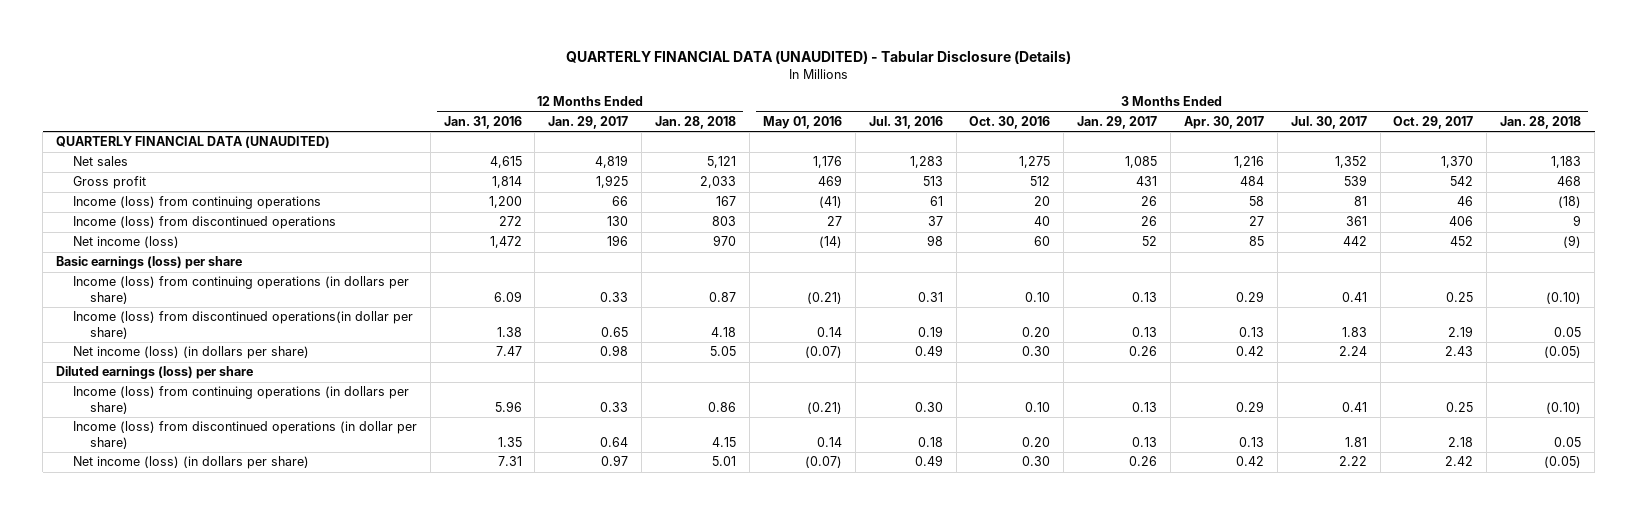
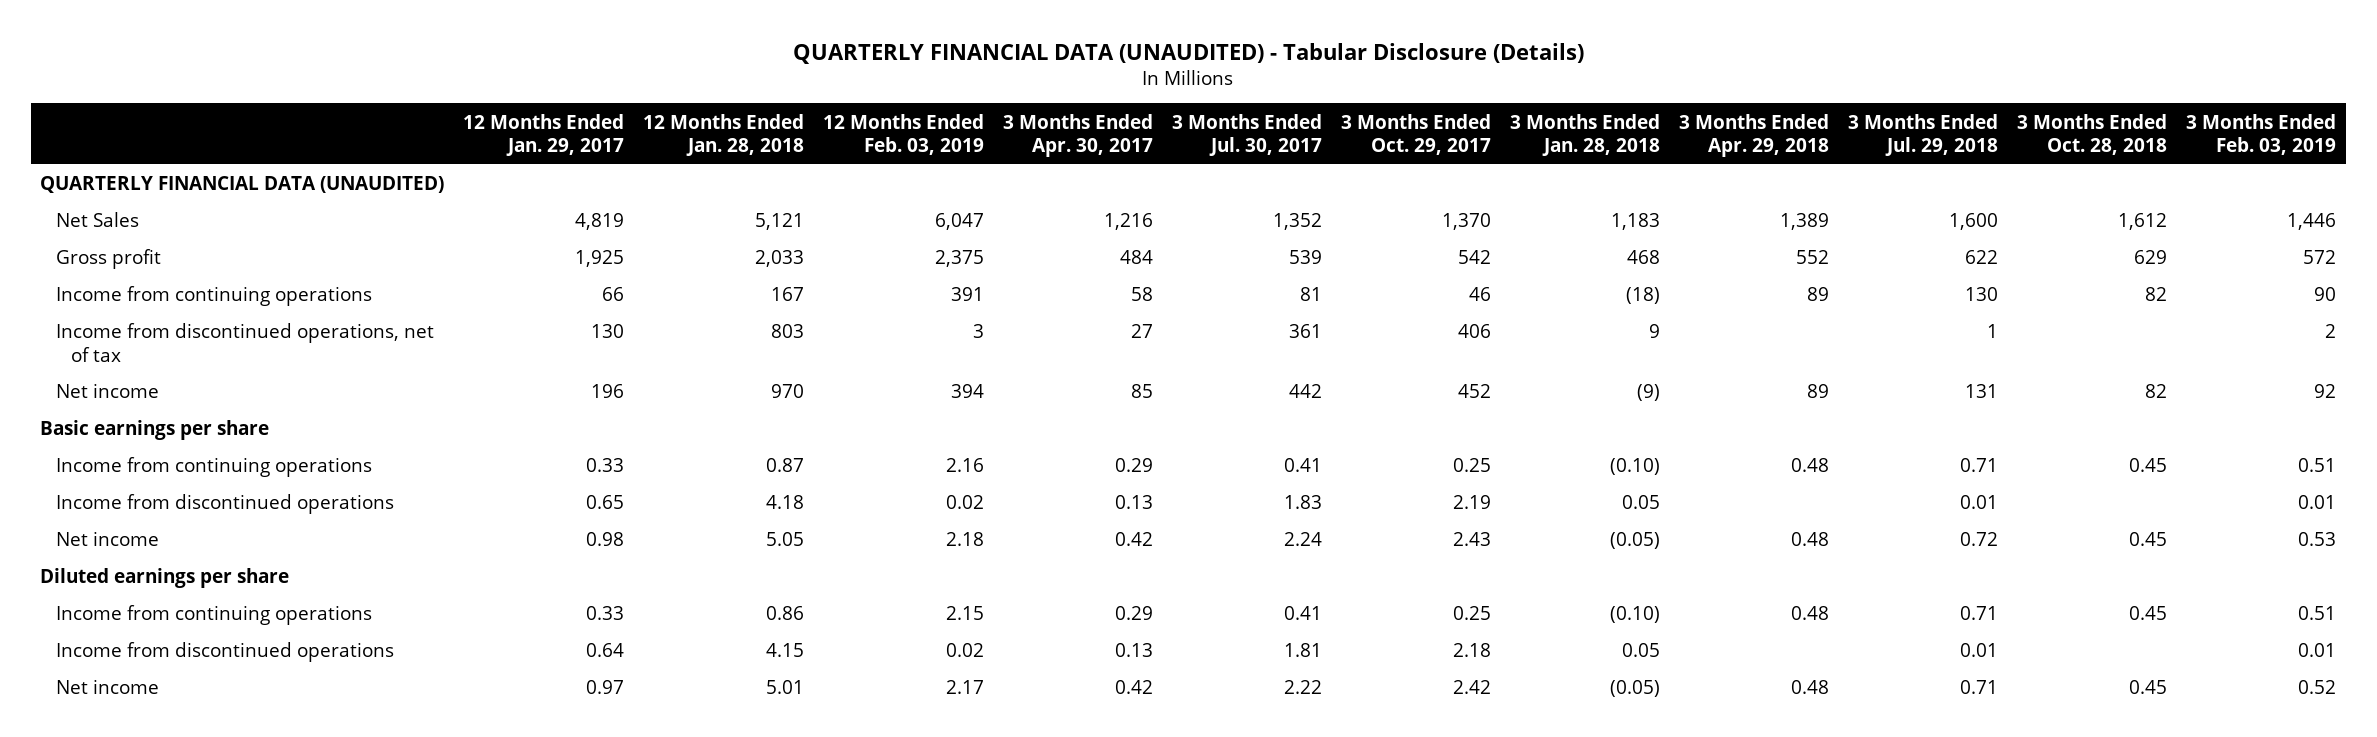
[443,115,522,129] Jan. 31, 2016 -> none
[762,115,842,129] May 01, 2016 -> none
[868,115,943,129] Jul. 31, 2016 -> none
[969,115,1051,129] Oct. 30, 2016 -> none
[1077,115,1158,129] Jan. 29, 2017 -> none
none -> [823,113,985,156] 12 Months Ended Feb. 03, 2019
none -> [1679,113,1830,158] 3 Months Ended Apr. 29, 2018
none -> [1848,113,1999,157] 3 Months Ended Jul. 29, 2018
none -> [2017,113,2168,156] 3 Months Ended Oct. 28, 2018
none -> [2186,113,2337,156] 3 Months Ended Feb. 03, 2019
[72,156,128,167] Net sales -> [55,212,139,228] Net Sales
[72,196,321,210] Income (loss) from continuing operations -> [55,286,372,307] Income from continuing operations
[72,216,336,230] Income (loss) from discontinued operations -> [55,323,434,362] Income from discontinued operations, net of tax
[72,236,179,249] Net income (loss) -> [55,383,159,399] Net income
[56,256,243,270] Basic earnings (loss) per share -> [40,420,270,441] Basic earnings per share
[72,276,409,304] Income (loss) from continuing operations (in dollars per share) -> [55,457,372,478] Income from continuing operations
[72,311,413,339] Income (loss) from discontinued operations(in dollar per share) -> [55,494,394,515] Income from discontinued operations
[72,346,309,360] Net income (loss) (in dollars per share) -> [55,531,159,547] Net income
[56,366,254,380] Diluted earnings (loss) per share -> [40,568,290,589] Diluted earnings per share
[72,386,409,414] Income (loss) from continuing operations (in dollars per share) -> [55,605,372,626] Income from continuing operations
[72,421,417,449] Income (loss) from discontinued operations (in dollar per share) -> [55,642,394,663] Income from discontinued operations
[72,456,309,470] Net income (loss) (in dollars per share) -> [55,679,159,695] Net income

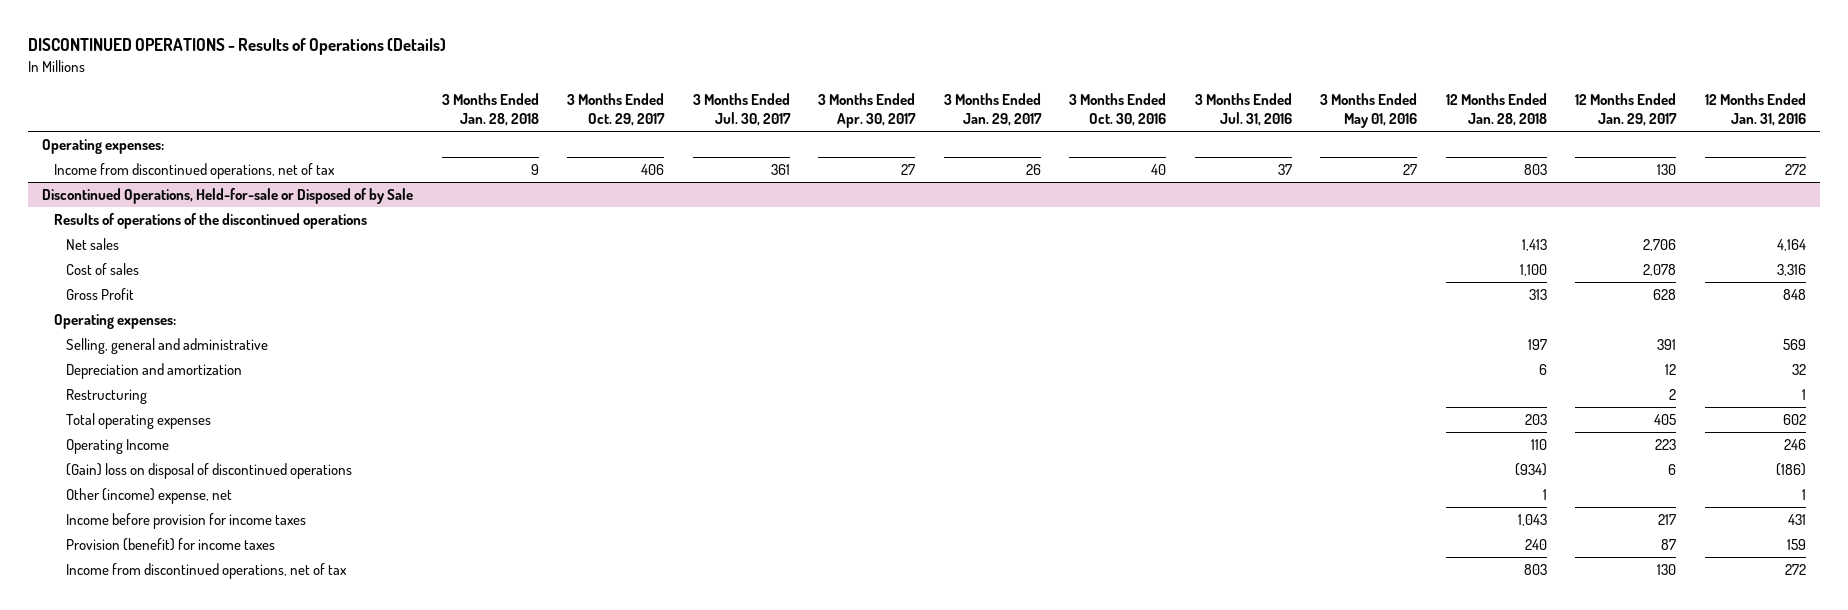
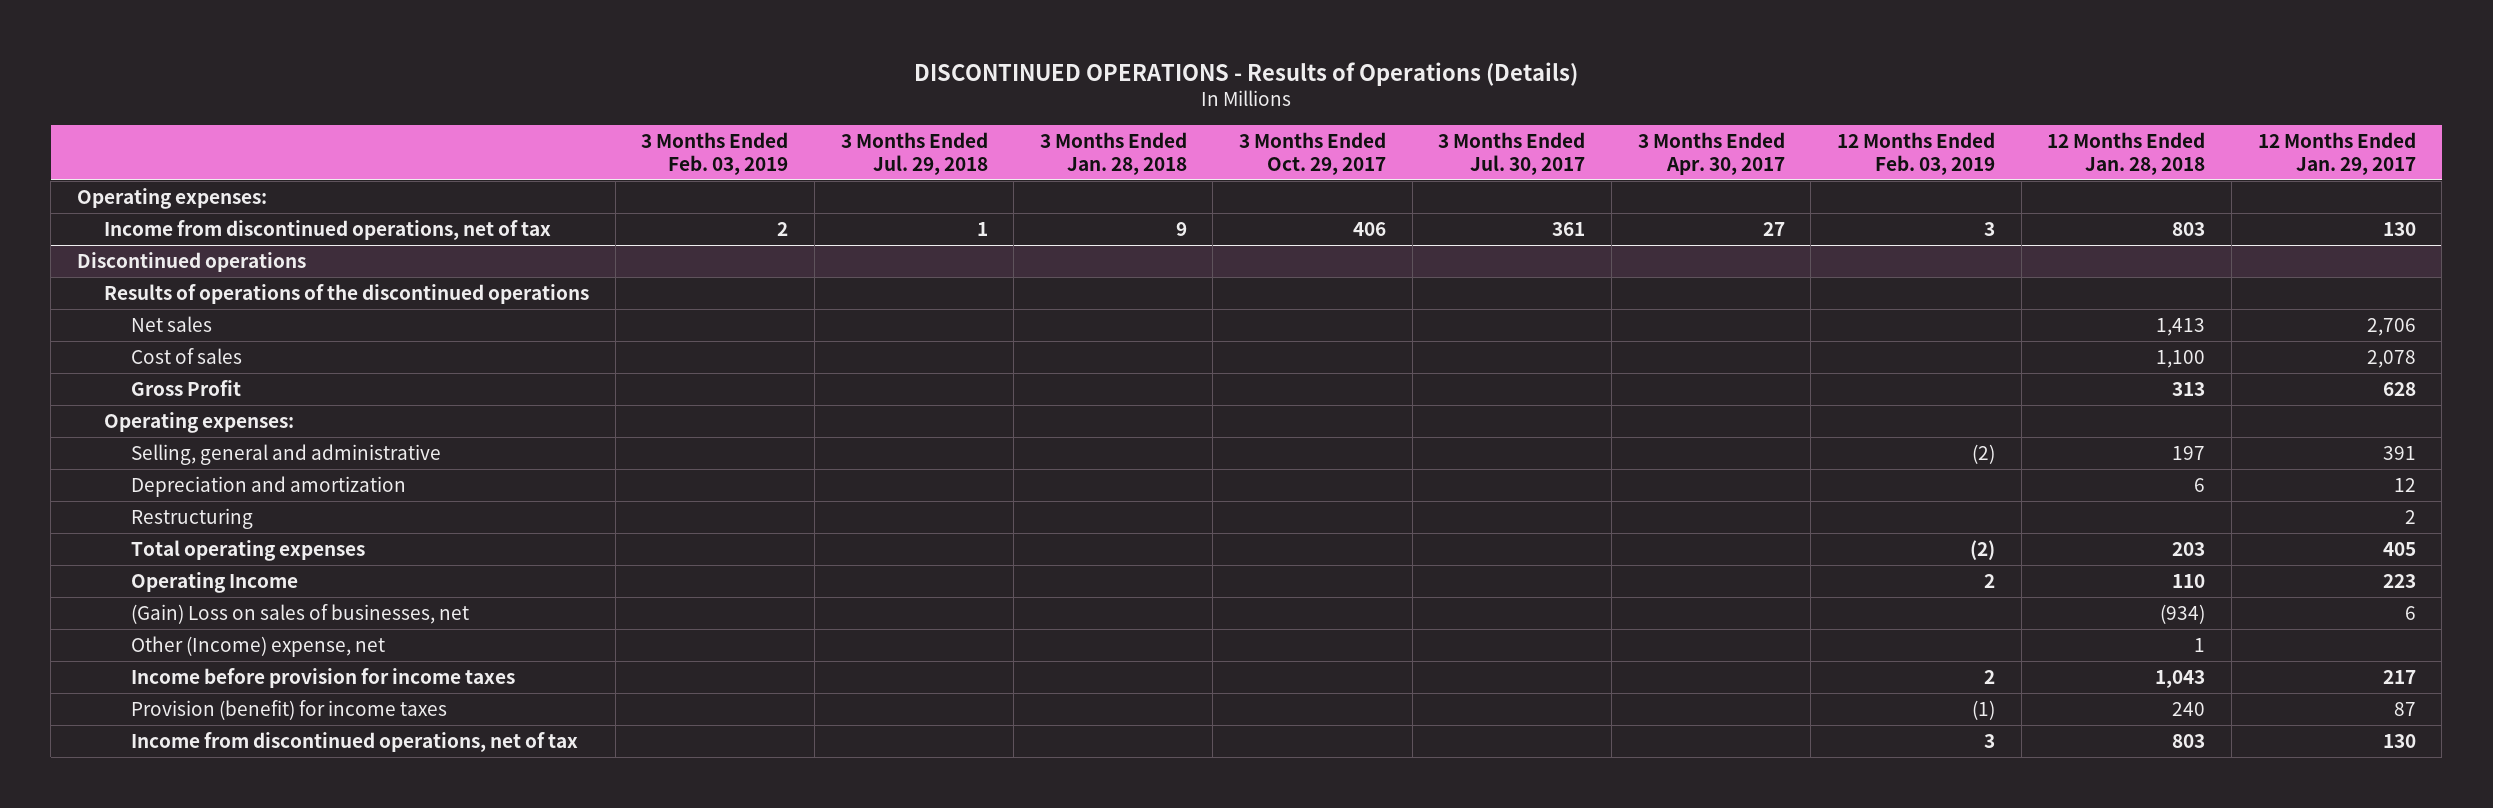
[943,92,1042,127] 3 Months Ended Jan. 29, 2017 -> none
[1069,92,1167,127] 3 Months Ended Oct. 30, 2016 -> none
[1194,92,1292,127] 3 Months Ended Jul. 31, 2016 -> none
[1320,92,1418,129] 3 Months Ended May 01, 2016 -> none
[1704,92,1806,127] 12 Months Ended Jan. 31, 2016 -> none
none -> [641,132,789,176] 3 Months Ended Feb. 03, 2019
none -> [840,132,988,176] 3 Months Ended Jul. 29, 2018
none -> [1837,132,1996,176] 12 Months Ended Feb. 03, 2019
[42,188,414,205] Discontinued Operations, Held-for-sale or Disposed of by Sale -> none
none -> [77,251,307,272] Discontinued operations
[66,463,353,480] (Gain) loss on disposal of discontinued operations -> [130,603,469,624] (Gain) Loss on sales of businesses, net
[66,488,233,505] Other (income) expense, net -> [130,635,385,657] Other (Income) expense, net

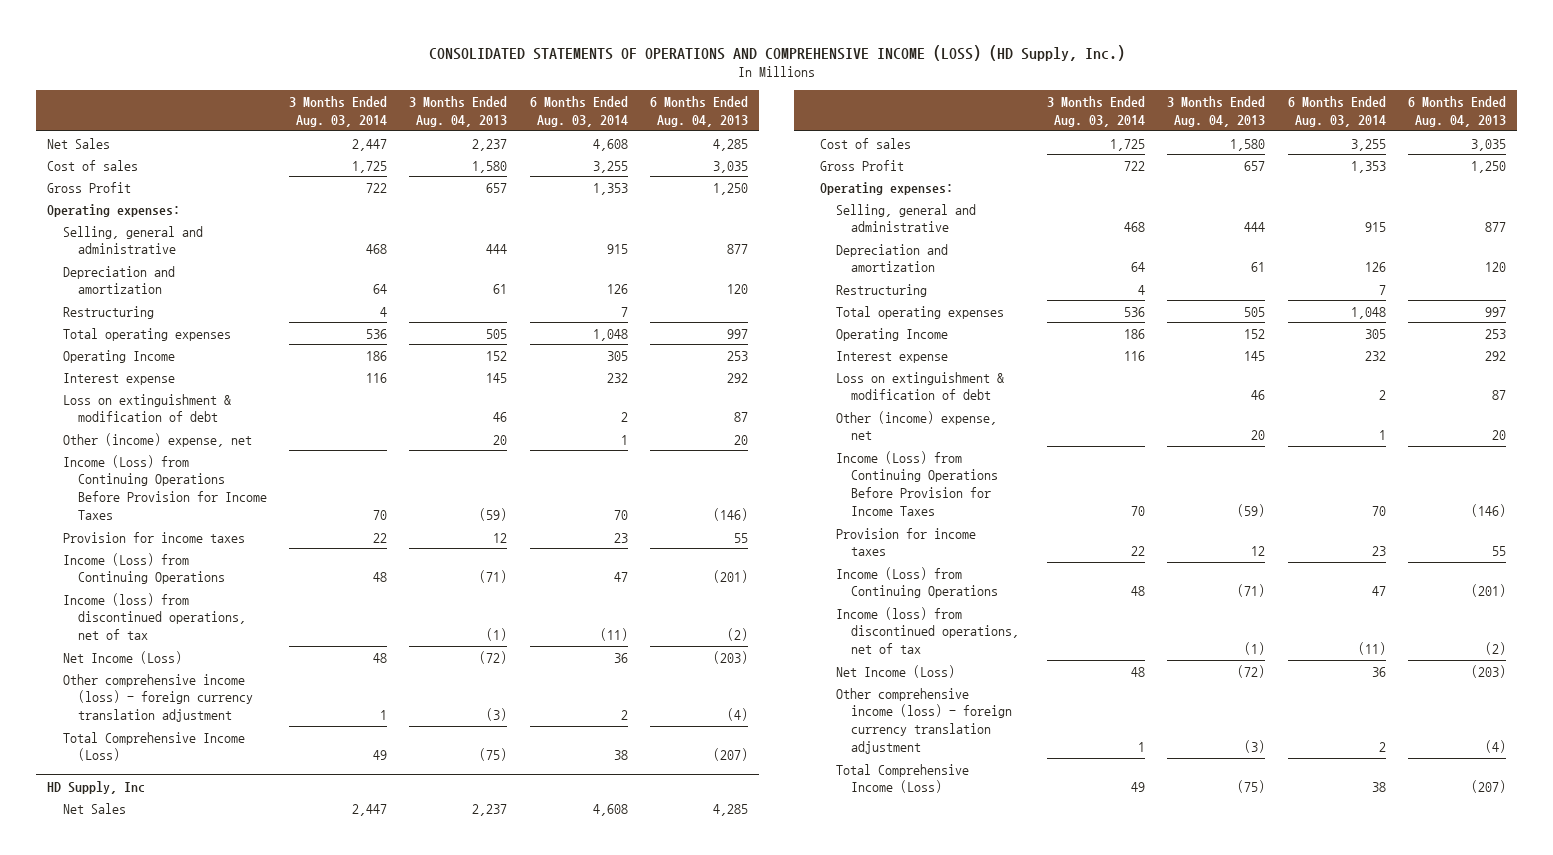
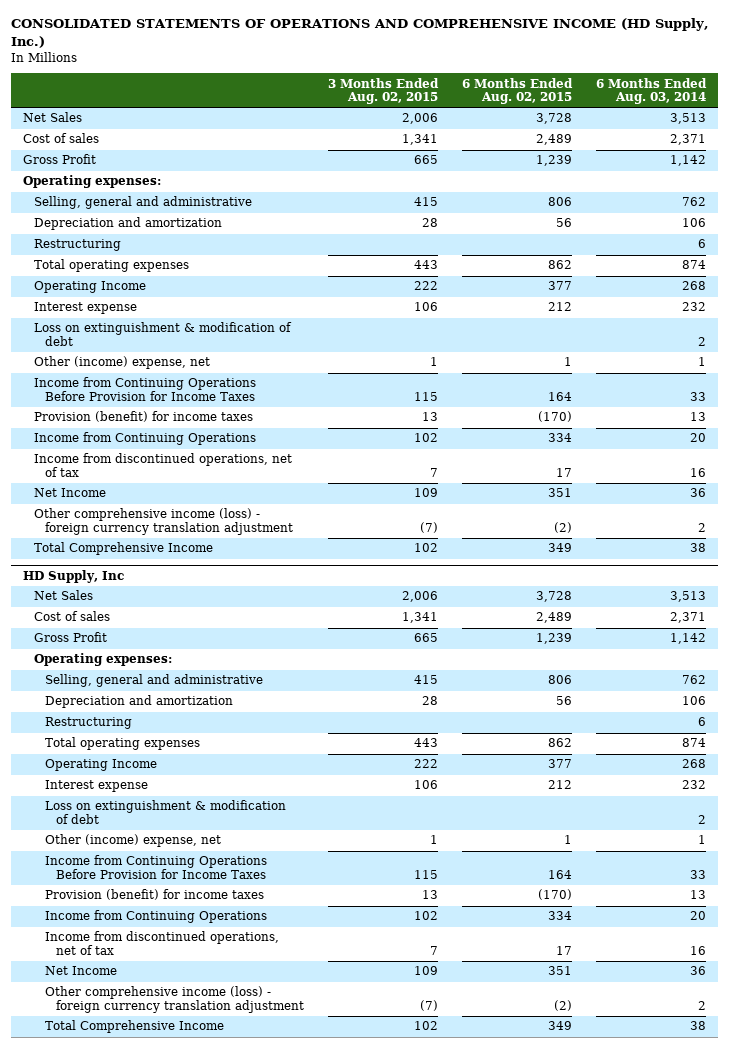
[428,44,1125,61] CONSOLIDATED STATEMENTS OF OPERATIONS AND COMPREHENSIVE INCOME (LOSS) (HD Supply, Inc.) -> [10,18,709,49] CONSOLIDATED STATEMENTS OF OPERATIONS AND COMPREHENSIVE INCOME (HD Supply, Inc.)
[289,96,388,127] 3 Months Ended Aug. 03, 2014 -> none
[409,96,508,127] 3 Months Ended Aug. 04, 2013 -> none
[650,96,749,127] 6 Months Ended Aug. 04, 2013 -> none
none -> [328,77,440,104] 3 Months Ended Aug. 02, 2015
none -> [462,77,574,104] 6 Months Ended Aug. 02, 2015
[592,138,628,151] 4,608 -> [670,113,707,125] 3,513
[592,160,628,173] 3,255 -> [670,134,707,146] 2,371
[592,182,628,195] 1,353 -> [670,155,707,167] 1,142
[606,244,628,255] 915 -> [682,197,707,207] 762
[606,284,628,295] 126 -> [682,218,707,228] 106
[620,306,628,317] 7 -> [698,239,707,249] 6
[592,328,628,341] 1,048 -> [682,260,707,270] 874
[606,350,628,361] 305 -> [682,281,707,291] 268
[62,454,267,521] Income (Loss) from Continuing Operations Before Provision for Income Taxes -> [33,377,256,401] Income from Continuing Operations Before Provision for Income Taxes
[613,510,628,521] 70 -> [690,391,707,401] 33
[62,531,245,543] Provision for income taxes -> [33,411,253,423] Provision (benefit) for income taxes
[613,532,628,543] 23 -> [690,412,707,422] 13
[62,552,225,585] Income (Loss) from Continuing Operations -> [33,432,256,446] Income from Continuing Operations
[613,572,628,583] 47 -> [690,433,707,443] 20
[62,592,246,641] Income (loss) from discontinued operations, net of tax -> [33,453,292,477] Income from discontinued operations, net of tax
[599,628,628,642] (11) -> [690,467,707,477] 16
[62,650,182,664] Net Income (Loss) -> [33,488,106,498] Net Income
[62,731,245,762] Total Comprehensive Income (Loss) -> [33,542,213,556] Total Comprehensive Income
[592,803,628,816] 4,608 -> [670,591,707,603] 3,513
[1350,138,1386,151] 3,255 -> [670,612,707,624] 2,371
[1350,160,1386,173] 1,353 -> [670,633,707,645] 1,142
[1364,222,1386,233] 915 -> [682,675,707,685] 762
[1364,262,1386,273] 126 -> [682,696,707,706] 106
[1378,284,1386,295] 7 -> [698,717,707,727] 6
[1350,306,1386,319] 1,048 -> [682,738,707,748] 874
[1364,328,1386,339] 305 -> [682,759,707,769] 268
[835,450,999,517] Income (Loss) from Continuing Operations Before Provision for Income Taxes -> [45,855,268,879] Income from Continuing Operations Before Provision for Income Taxes
[1371,506,1386,517] 70 -> [690,869,707,879] 33
[835,527,976,557] Provision for income taxes -> [45,889,265,901] Provision (benefit) for income taxes
[1371,546,1386,557] 23 -> [690,890,707,900] 13
[835,566,999,599] Income (Loss) from Continuing Operations -> [45,910,268,924] Income from Continuing Operations
[1371,586,1386,597] 47 -> [690,911,707,921] 20
[835,606,1020,655] Income (loss) from discontinued operations, net of tax -> [45,931,280,955] Income from discontinued operations, net of tax
[1357,642,1386,656] (11) -> [690,945,707,955] 16
[835,664,955,678] Net Income (Loss) -> [45,966,118,976] Net Income
[835,763,969,794] Total Comprehensive Income (Loss) -> [45,1020,225,1034] Total Comprehensive Income

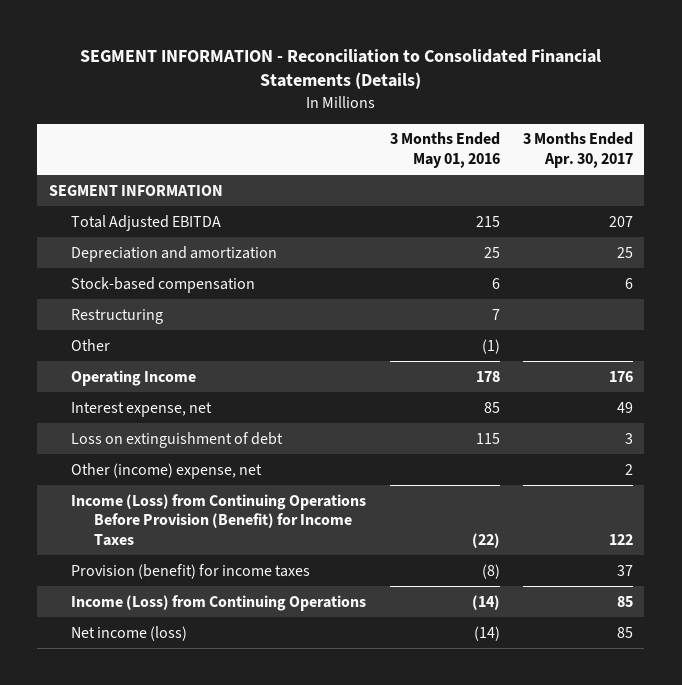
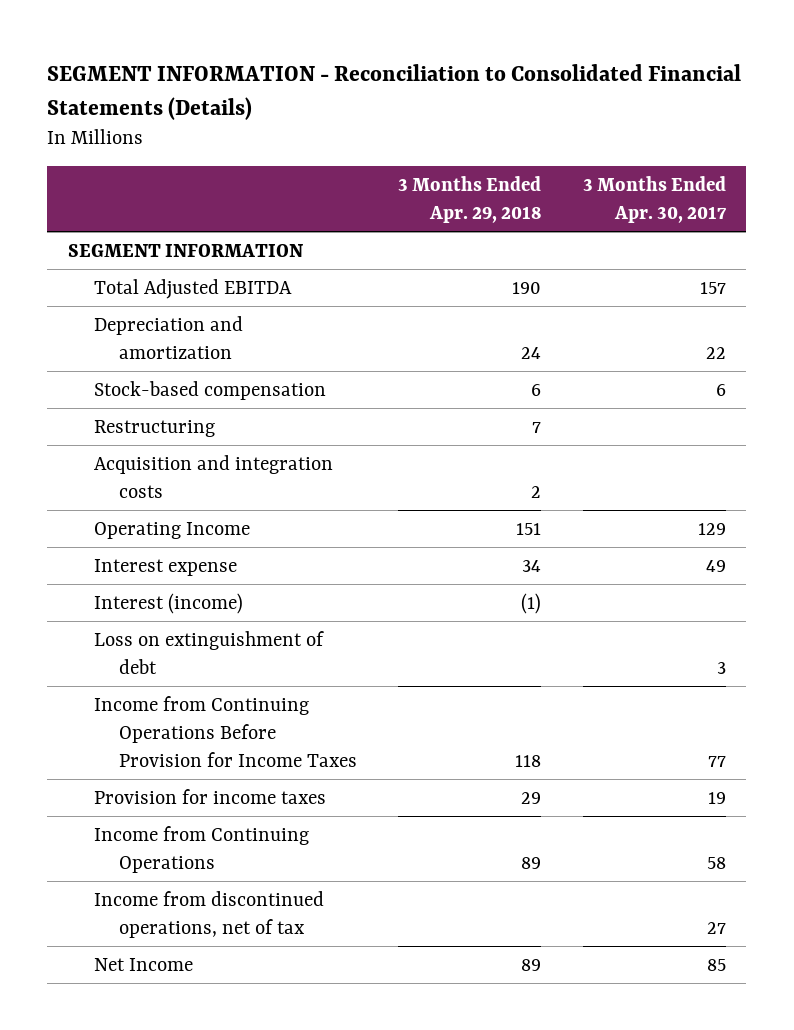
[389,132,500,169] 3 Months Ended May 01, 2016 -> none
none -> [398,175,542,223] 3 Months Ended Apr. 29, 2018
[608,215,633,227] 207 -> [699,281,726,294] 157
[616,246,633,258] 25 -> [705,346,726,359] 22
[71,338,111,351] Other -> none
none -> [93,454,333,498] Acquisition and integration costs
[608,370,633,382] 176 -> [697,522,726,535] 129
[71,401,213,417] Interest expense, net -> [93,558,237,576] Interest expense
none -> [93,592,243,614] Interest (income)
[71,462,263,479] Other (income) expense, net -> none
[71,493,367,547] Income (Loss) from Continuing Operations Before Provision (Benefit) for Income Taxes -> [93,695,358,767] Income from Continuing Operations Before Provision for Income Taxes
[608,534,633,546] 122 -> [707,755,726,767] 77
[71,563,311,579] Provision (benefit) for income taxes -> [93,788,326,804] Provision for income taxes
[616,564,633,576] 37 -> [707,791,726,804] 19
[71,594,367,611] Income (Loss) from Continuing Operations -> [93,825,309,873] Income from Continuing Operations
[616,595,633,607] 85 -> [706,856,726,869] 58
none -> [93,890,324,938] Income from discontinued operations, net of tax
[71,625,188,641] Net income (loss) -> [93,957,193,971] Net Income

